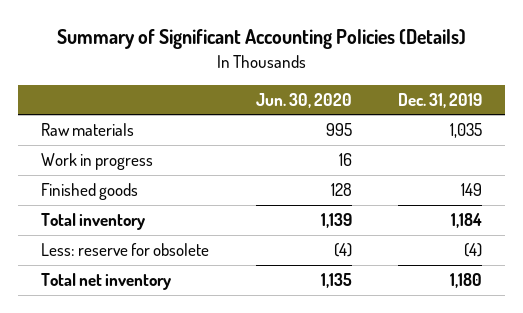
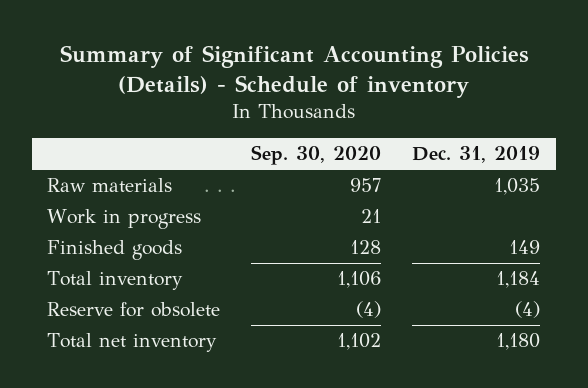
[56,29,466,50] Summary of Significant Accounting Policies (Details) -> [59,45,529,99] Summary of Significant Accounting Policies (Details) - Schedule of inventory
[255,92,352,108] Jun. 30, 2020 -> none
none -> [251,145,382,166] Sep. 30, 2020
[41,243,210,257] Less: reserve for obsolete -> [47,302,221,318] Reserve for obsolete

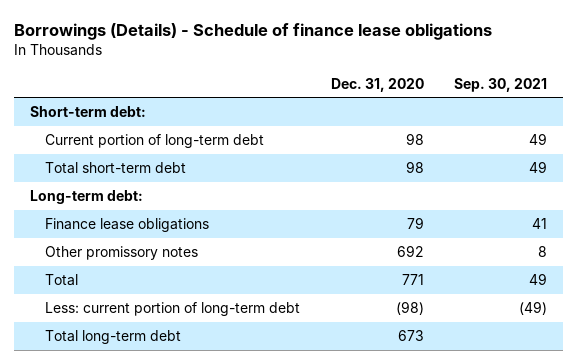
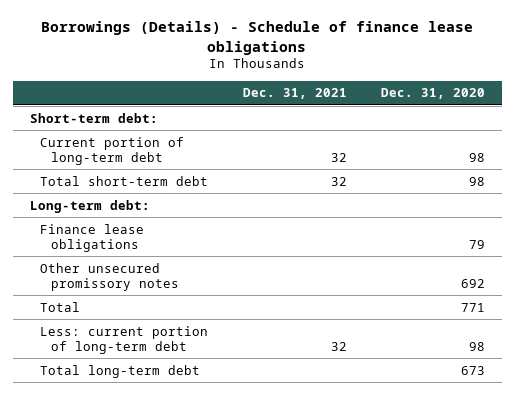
[454,77,548,92] Sep. 30, 2021 -> none
none -> [242,88,347,100] Dec. 31, 2021
[45,246,199,261] Other promissory notes -> [40,262,179,291] Other unsecured promissory notes
[395,301,424,316] (98) -> [468,341,485,351] 98

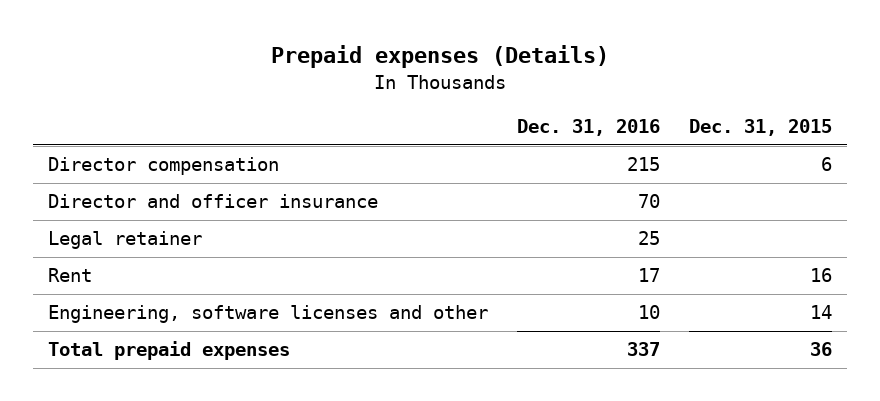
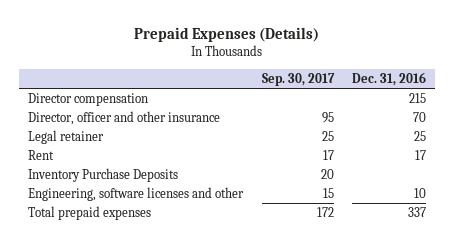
[271,45,610,69] Prepaid expenses (Details) -> [134,27,320,43] Prepaid Expenses (Details)
[689,119,833,137] Dec. 31, 2015 -> none
none -> [261,73,335,87] Sep. 30, 2017
[47,194,378,209] Director and officer insurance -> [28,110,221,125] Director, officer and other insurance
none -> [28,167,179,182] Inventory Purchase Deposits

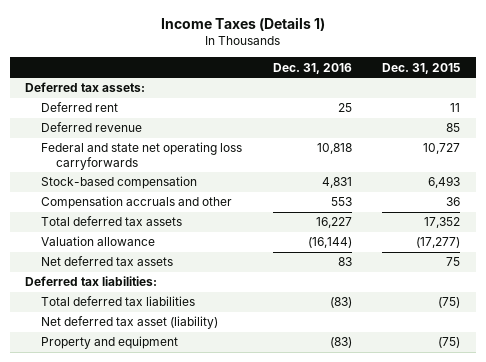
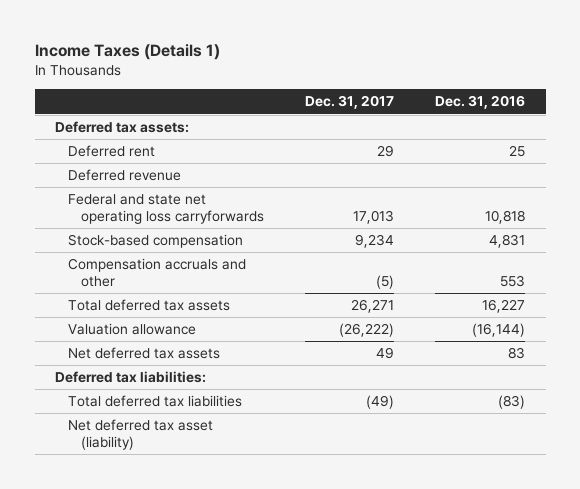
[382,62,461,74] Dec. 31, 2015 -> none
none -> [305,95,395,110] Dec. 31, 2017
[40,336,178,350] Property and equipment -> none

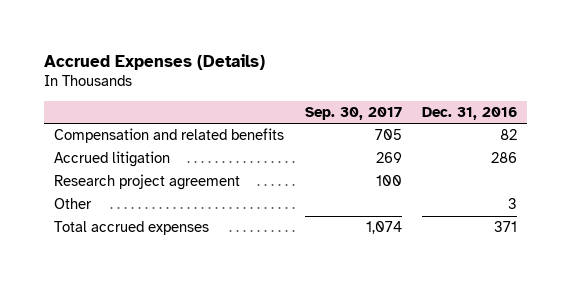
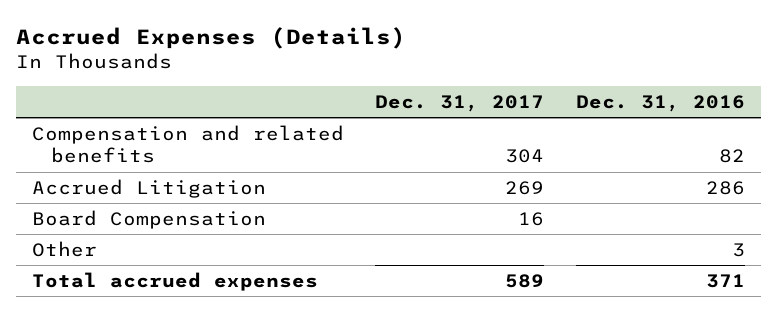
[304,106,402,120] Sep. 30, 2017 -> none
none -> [375,94,545,112] Dec. 31, 2017
[54,174,241,191] Research project agreement -> none
[54,151,171,168] Accrued litigation -> [31,179,266,199] Accrued Litigation
none -> [31,210,266,230] Board Compensation

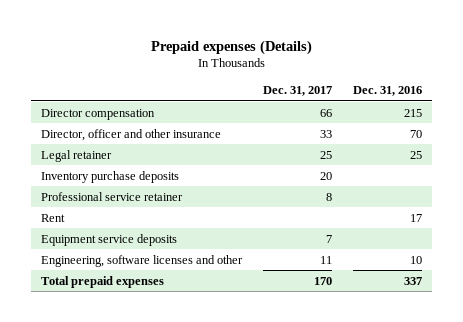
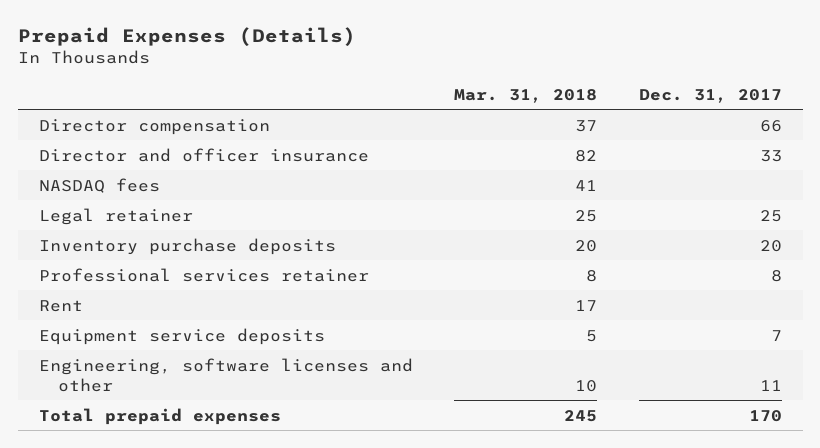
[150,39,312,55] Prepaid expenses (Details) -> [17,27,356,47] Prepaid Expenses (Details)
[352,86,422,97] Dec. 31, 2016 -> none
none -> [454,88,598,103] Mar. 31, 2018
[41,128,222,141] Director, officer and other insurance -> [38,147,369,162] Director and officer insurance
none -> [38,177,160,193] NASDAQ fees
[41,191,184,201] Professional service retainer -> [38,267,369,282] Professional services retainer

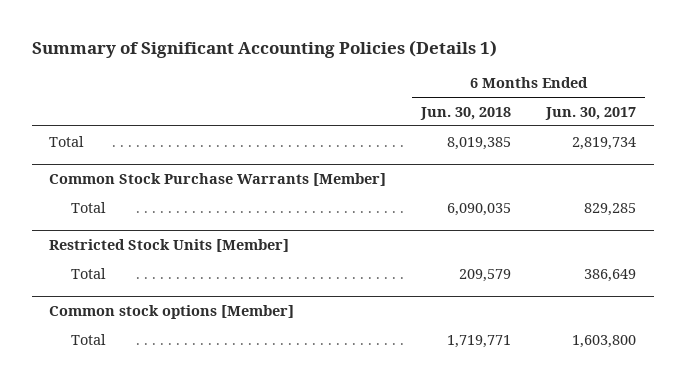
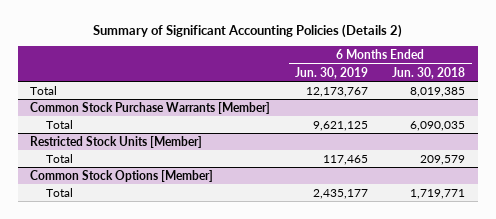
[31,40,497,59] Summary of Significant Accounting Policies (Details 1) -> [92,24,402,39] Summary of Significant Accounting Policies (Details 2)
[545,106,637,120] Jun. 30, 2017 -> none
none -> [294,66,368,79] Jun. 30, 2019
[49,305,295,320] Common stock options [Member] -> [30,169,214,182] Common Stock Options [Member]

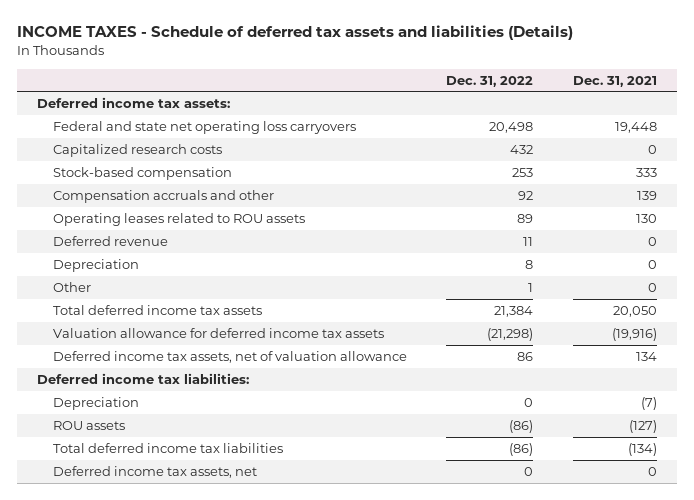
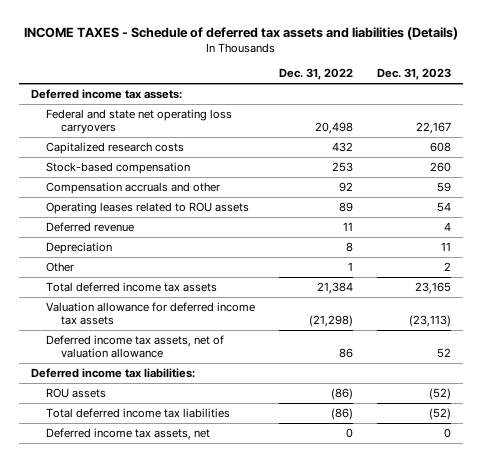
[573,75,658,87] Dec. 31, 2021 -> none
none -> [376,68,451,81] Dec. 31, 2023
[52,397,139,411] Depreciation -> none

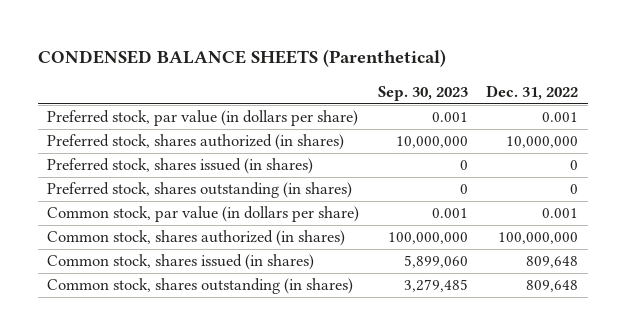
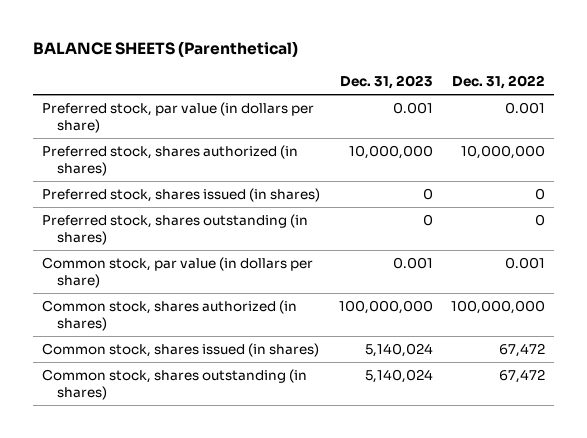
[38,49,447,68] CONDENSED BALANCE SHEETS (Parenthetical) -> [33,41,299,58] BALANCE SHEETS (Parenthetical)
[377,86,468,102] Sep. 30, 2023 -> none
none -> [339,74,433,89] Dec. 31, 2023
[526,256,579,269] 809,648 -> [498,343,545,358] 67,472
[526,280,579,293] 809,648 -> [498,369,545,384] 67,472

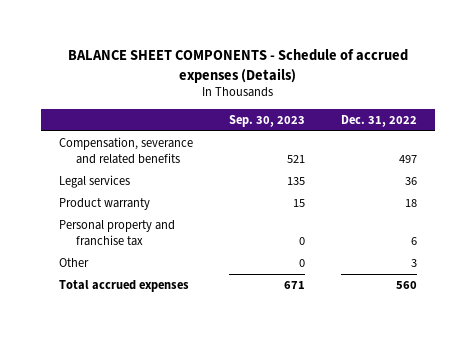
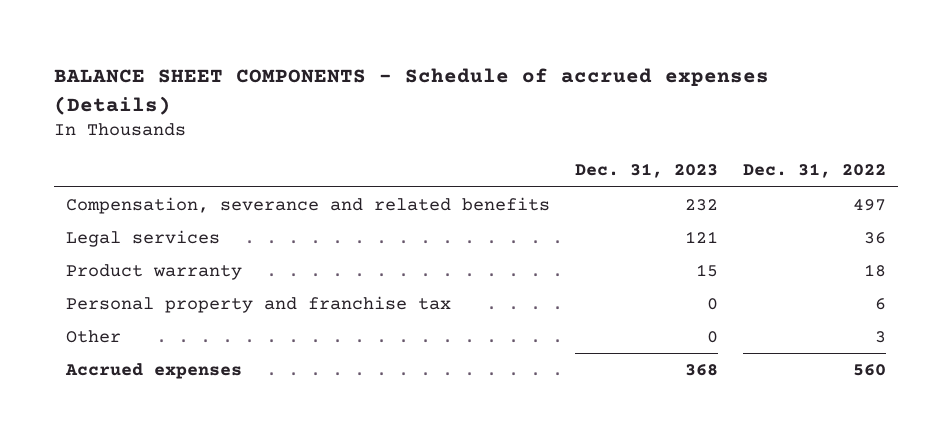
[229,114,306,127] Sep. 30, 2023 -> none
none -> [574,163,718,179] Dec. 31, 2023
[59,280,190,293] Total accrued expenses -> [65,362,243,379] Accrued expenses

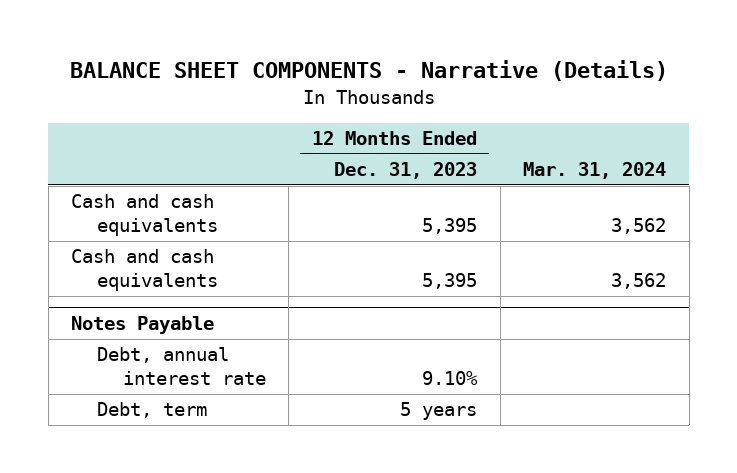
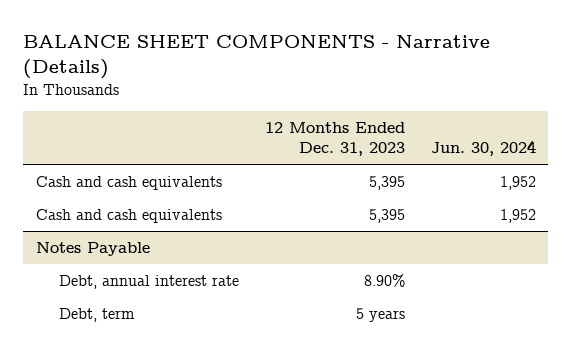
[523,162,667,180] Mar. 31, 2024 -> none
none -> [430,140,536,157] Jun. 30, 2024
[422,371,479,386] 9.10% -> [363,274,405,288] 8.90%

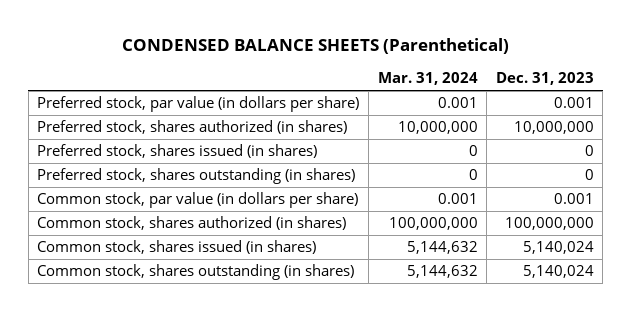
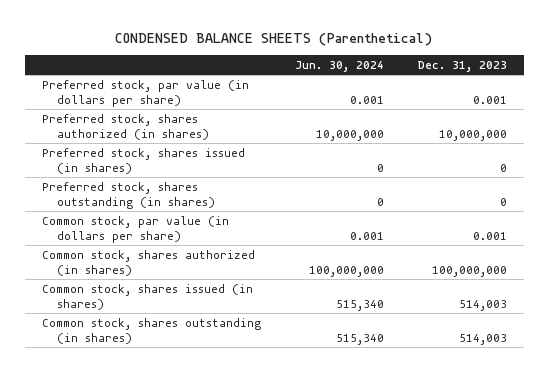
[377,72,478,86] Mar. 31, 2024 -> none
none -> [294,60,384,72] Jun. 30, 2024
[522,241,594,255] 5,140,024 -> [458,299,507,311] 514,003
[522,265,594,279] 5,140,024 -> [458,333,507,345] 514,003

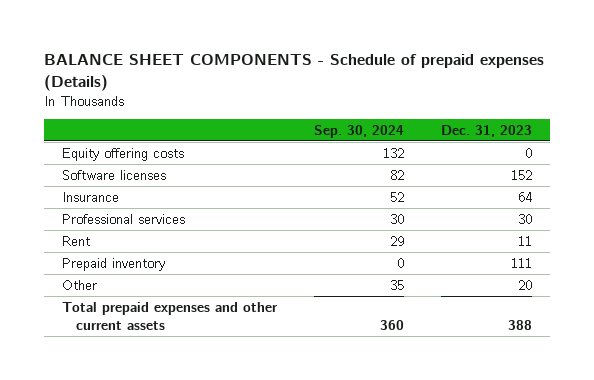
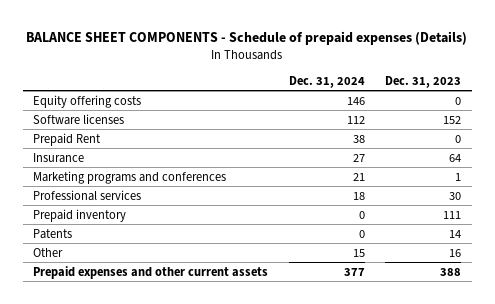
[313,124,404,138] Sep. 30, 2024 -> none
none -> [288,75,365,88] Dec. 31, 2024
none -> [33,132,102,146] Prepaid Rent
none -> [33,170,227,184] Marketing programs and conferences
[62,235,91,246] Rent -> none
none -> [33,228,73,239] Patents
[517,279,532,290] 20 -> [449,248,462,257] 16
[62,301,278,330] Total prepaid expenses and other current assets -> [33,265,269,279] Prepaid expenses and other current assets

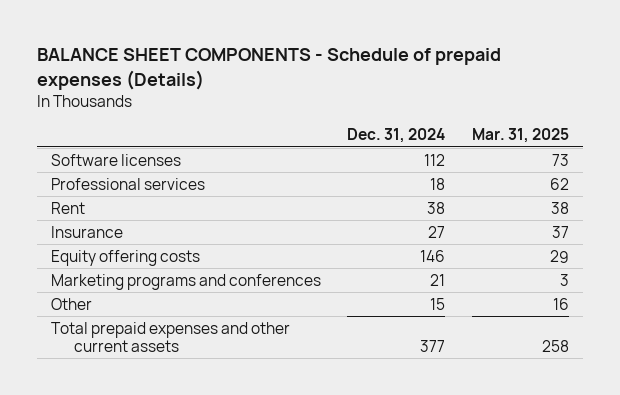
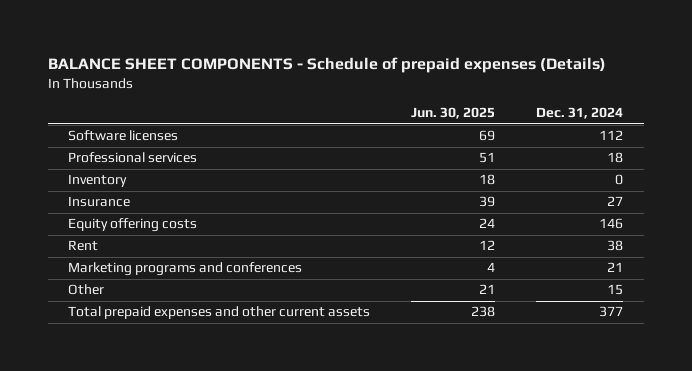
[472,128,570,144] Mar. 31, 2025 -> none
none -> [411,107,496,120] Jun. 30, 2025
none -> [68,174,128,188] Inventory
[50,201,85,214] Rent -> [68,240,99,252] Rent

